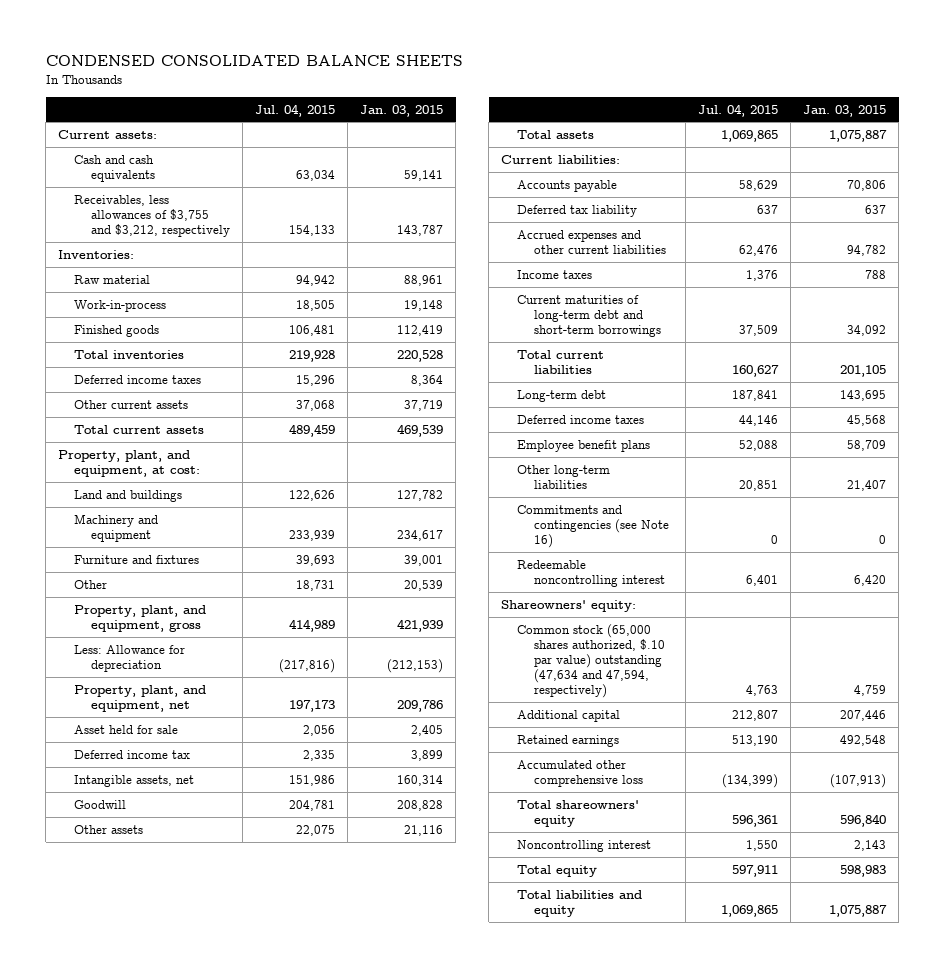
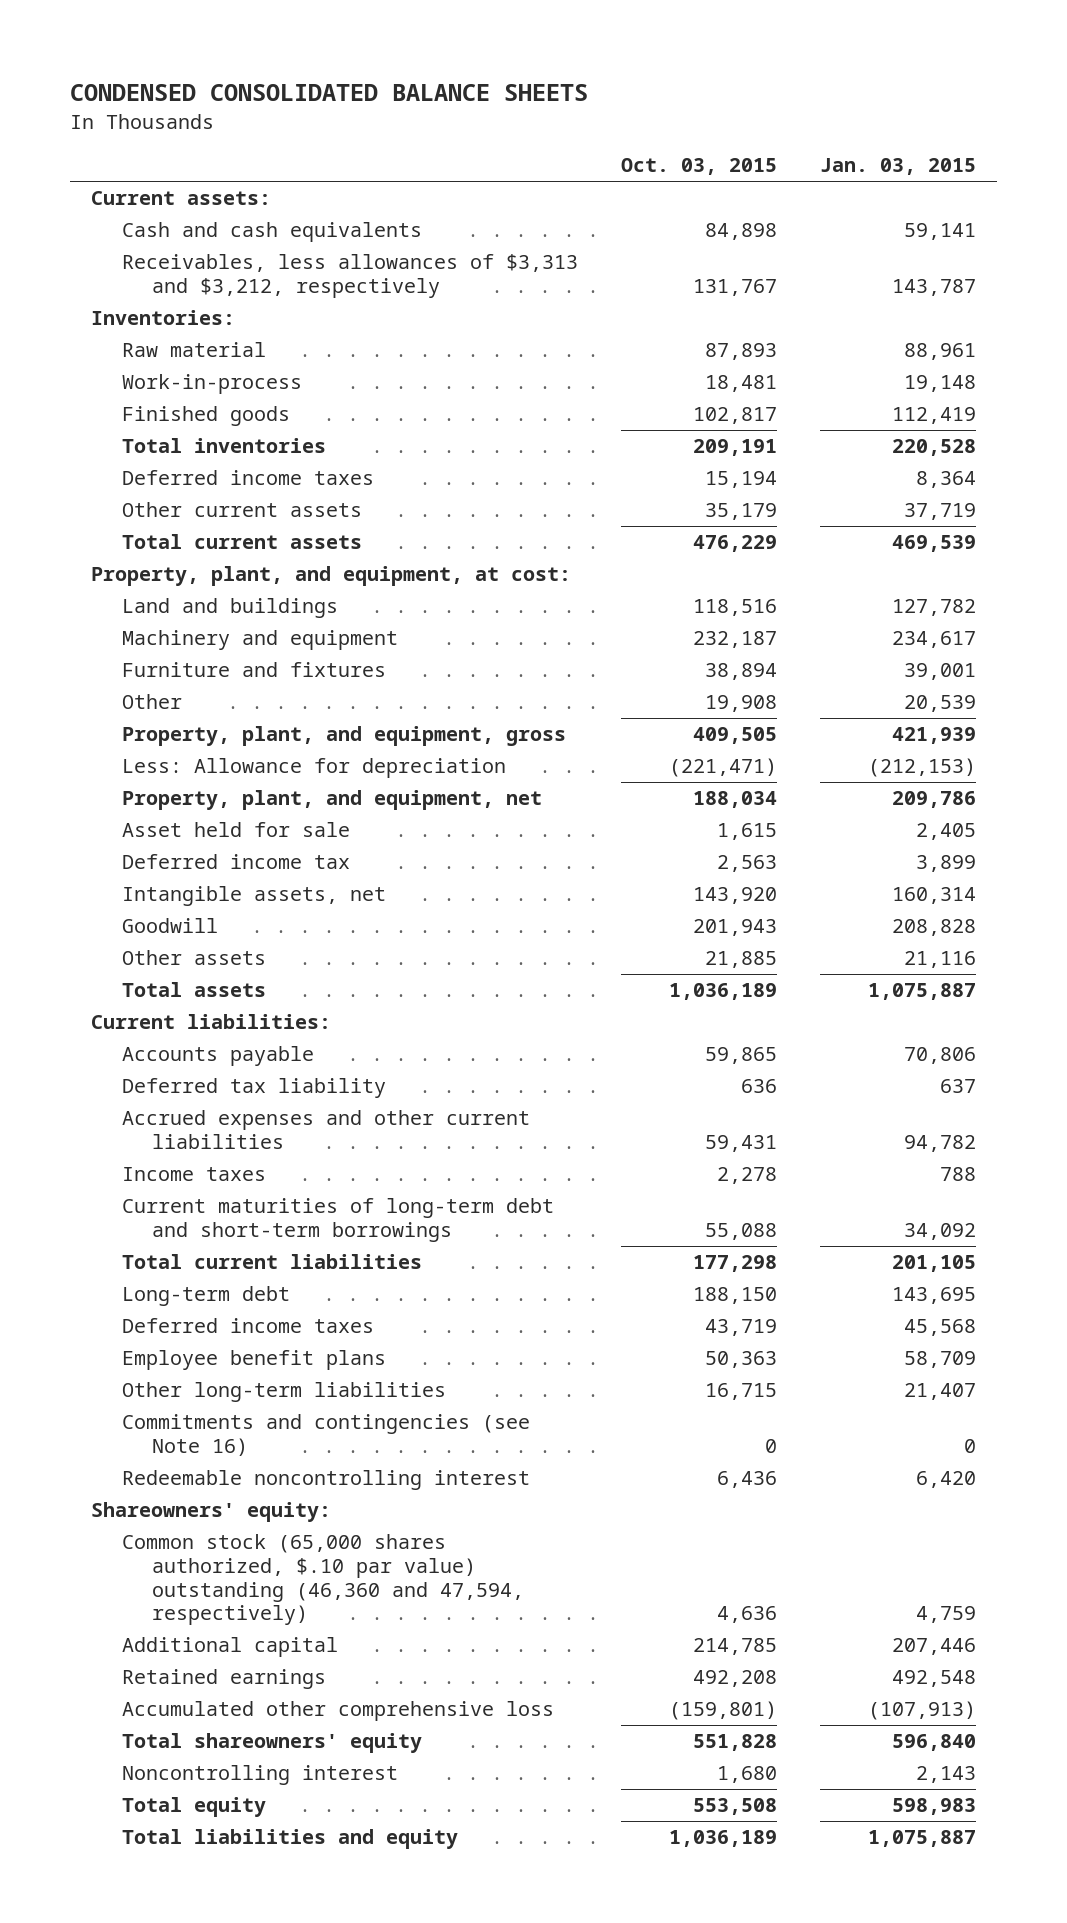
[254,103,335,117] Jul. 04, 2015 -> none
none -> [620,158,777,176] Oct. 03, 2015
[74,194,230,238] Receivables, less allowances of $3,755 and $3,212, respectively -> [121,254,578,299] Receivables, less allowances of $3,313 and $3,212, respectively
[517,623,665,699] Common stock (65,000 shares authorized, $.10 par value) outstanding (47,634 and 47,594, respectively) -> [121,1534,524,1626] Common stock (65,000 shares authorized, $.10 par value) outstanding (46,360 and 47,594, respectively)

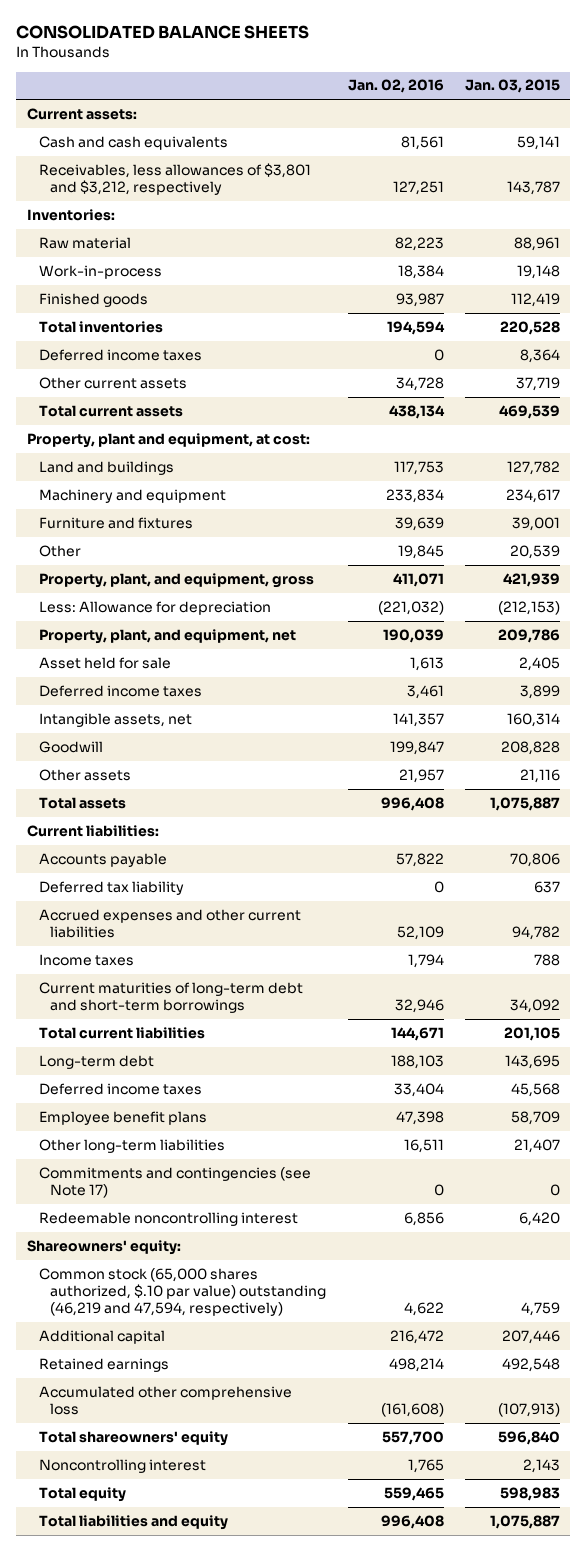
[69,84,588,102] CONDENSED CONSOLIDATED BALANCE SHEETS -> [16,25,310,40] CONSOLIDATED BALANCE SHEETS
[620,158,777,176] Oct. 03, 2015 -> none
none -> [347,79,444,94] Jan. 02, 2016
[121,254,578,299] Receivables, less allowances of $3,313 and $3,212, respectively -> [38,162,311,196] Receivables, less allowances of $3,801 and $3,212, respectively
[91,566,572,587] Property, plant, and equipment, at cost: -> [26,432,310,448] Property, plant and equipment, at cost:
[121,854,350,870] Deferred income tax -> [38,684,202,697] Deferred income taxes
[121,1414,530,1457] Commitments and contingencies (see Note 16) -> [38,1166,311,1199] Commitments and contingencies (see Note 17)
[121,1534,524,1626] Common stock (65,000 shares authorized, $.10 par value) outstanding (46,360 and 47,594, respectively) -> [38,1267,327,1317] Common stock (65,000 shares authorized, $.10 par value) outstanding (46,219 and 47,594, respectively)

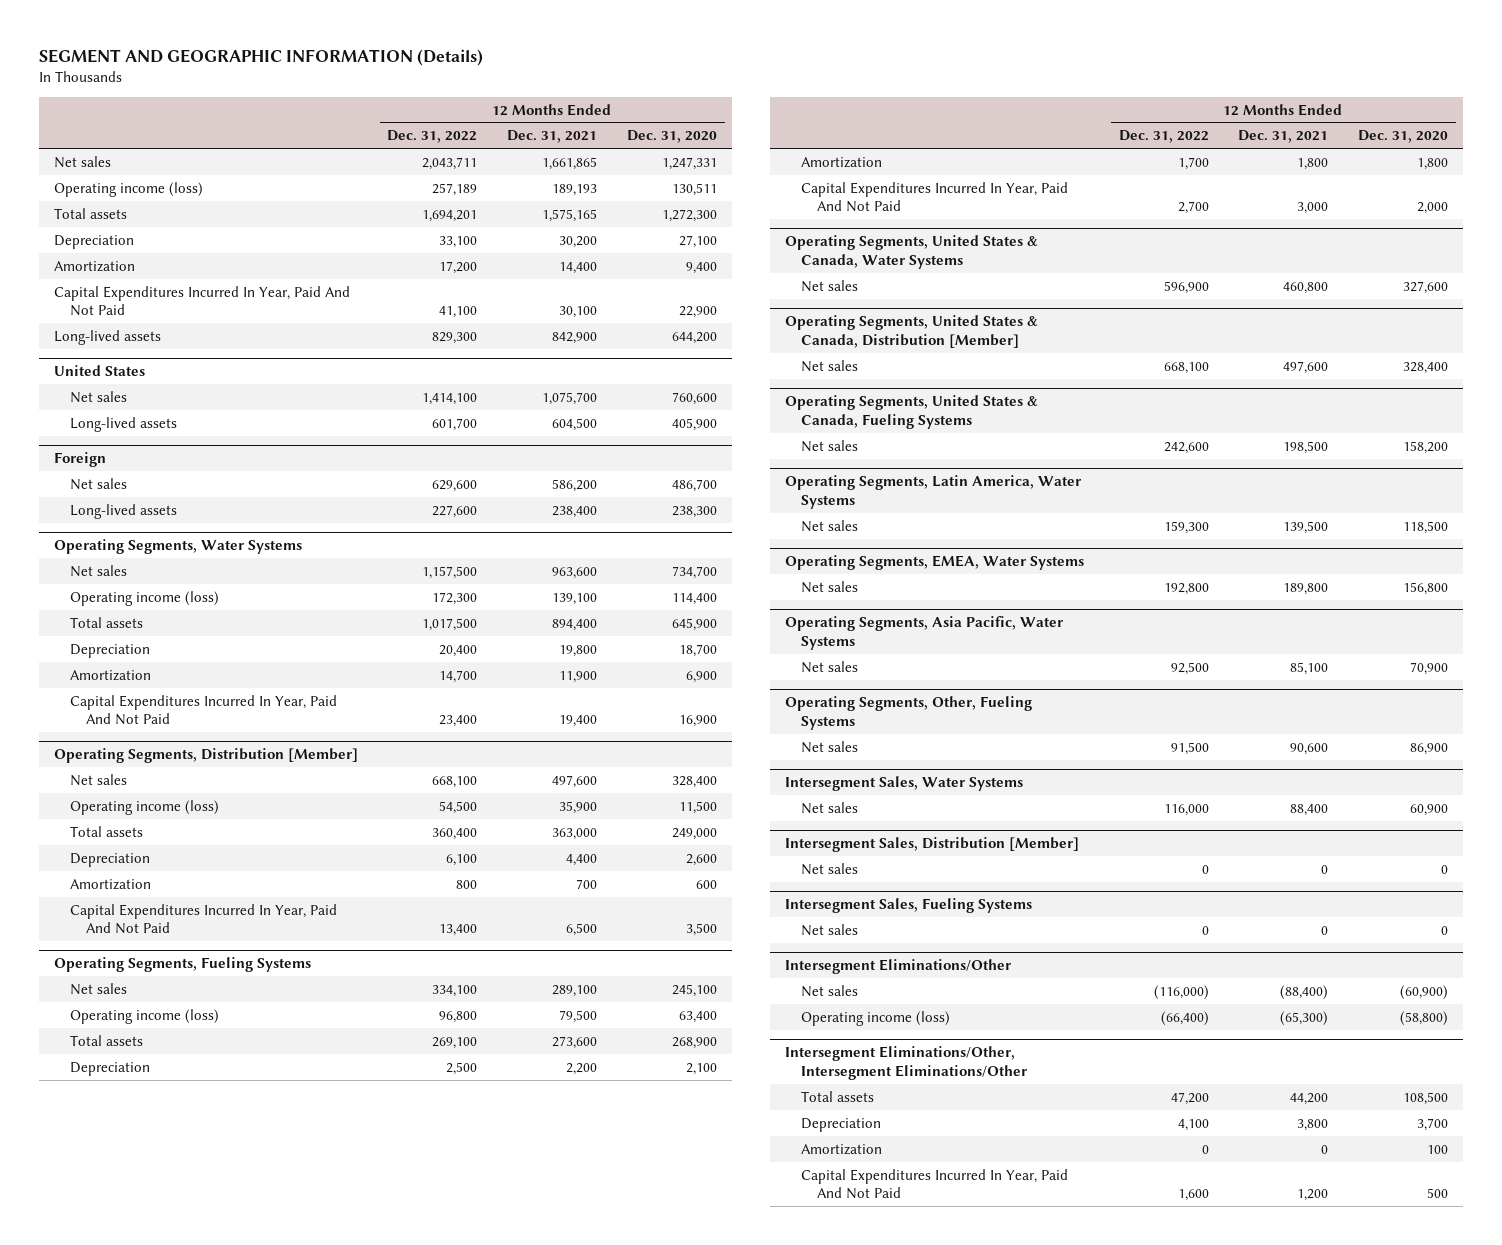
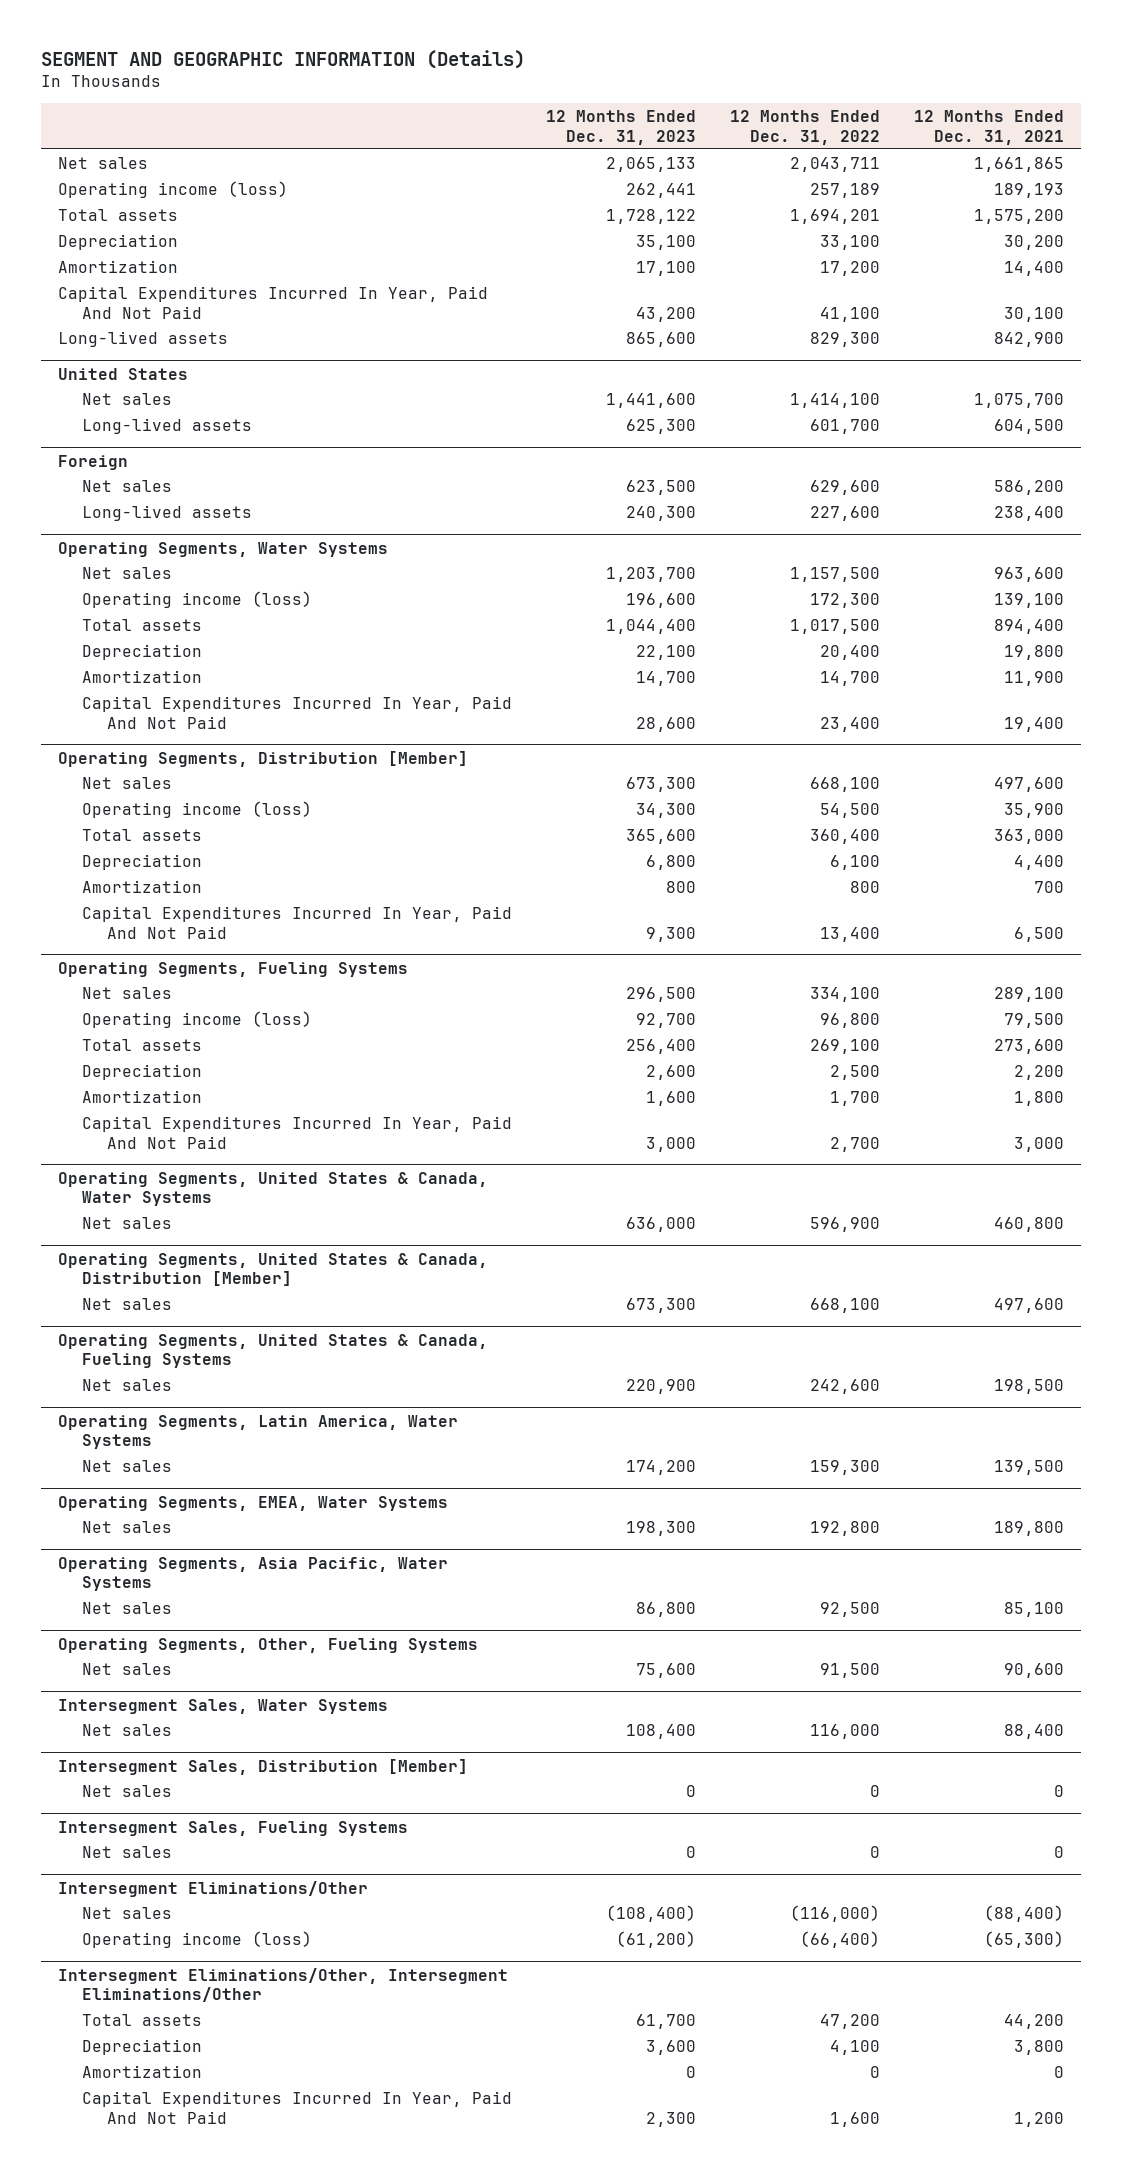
[627,130,718,144] Dec. 31, 2020 -> none
none -> [546,109,697,145] 12 Months Ended Dec. 31, 2023
[542,208,598,222] 1,575,165 -> [974,208,1065,224] 1,575,200

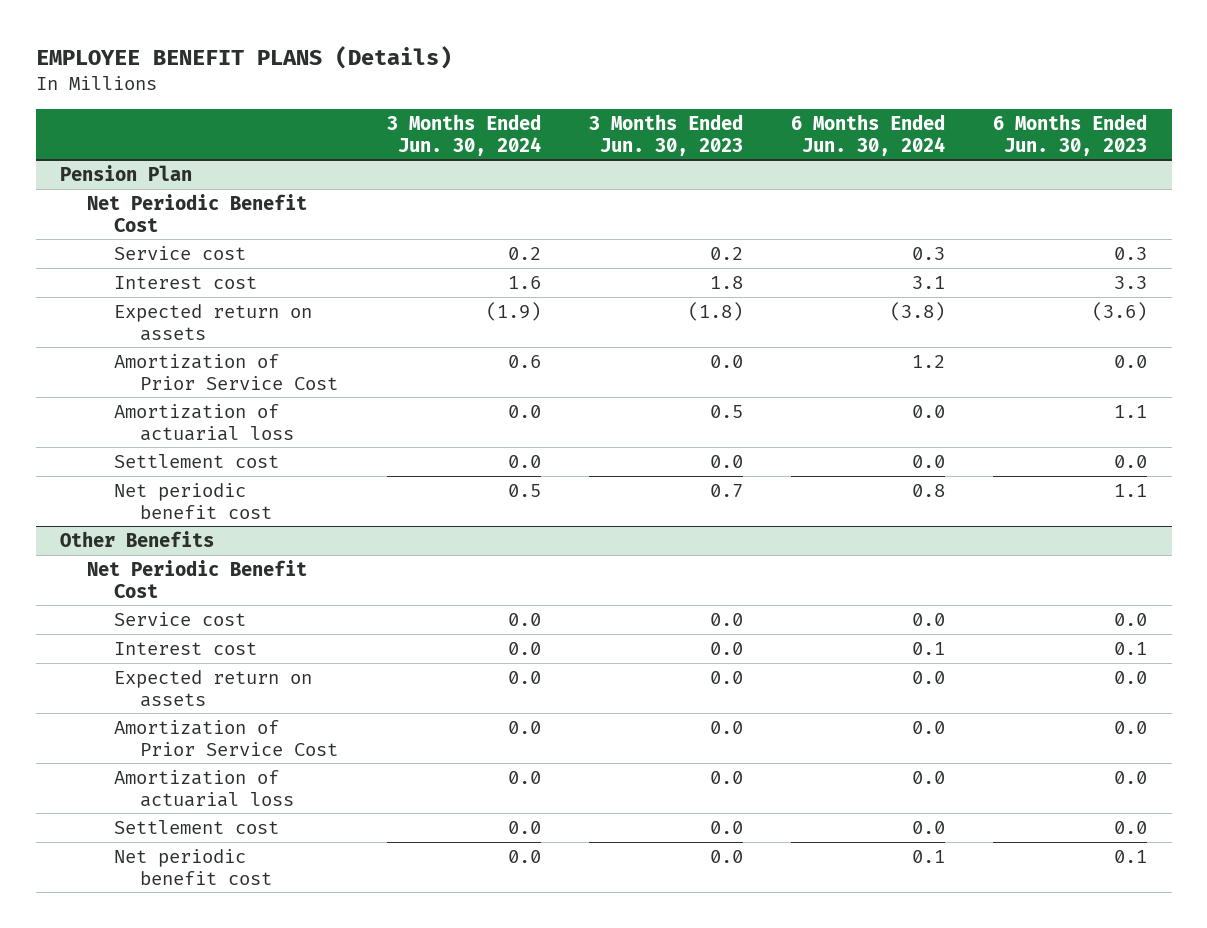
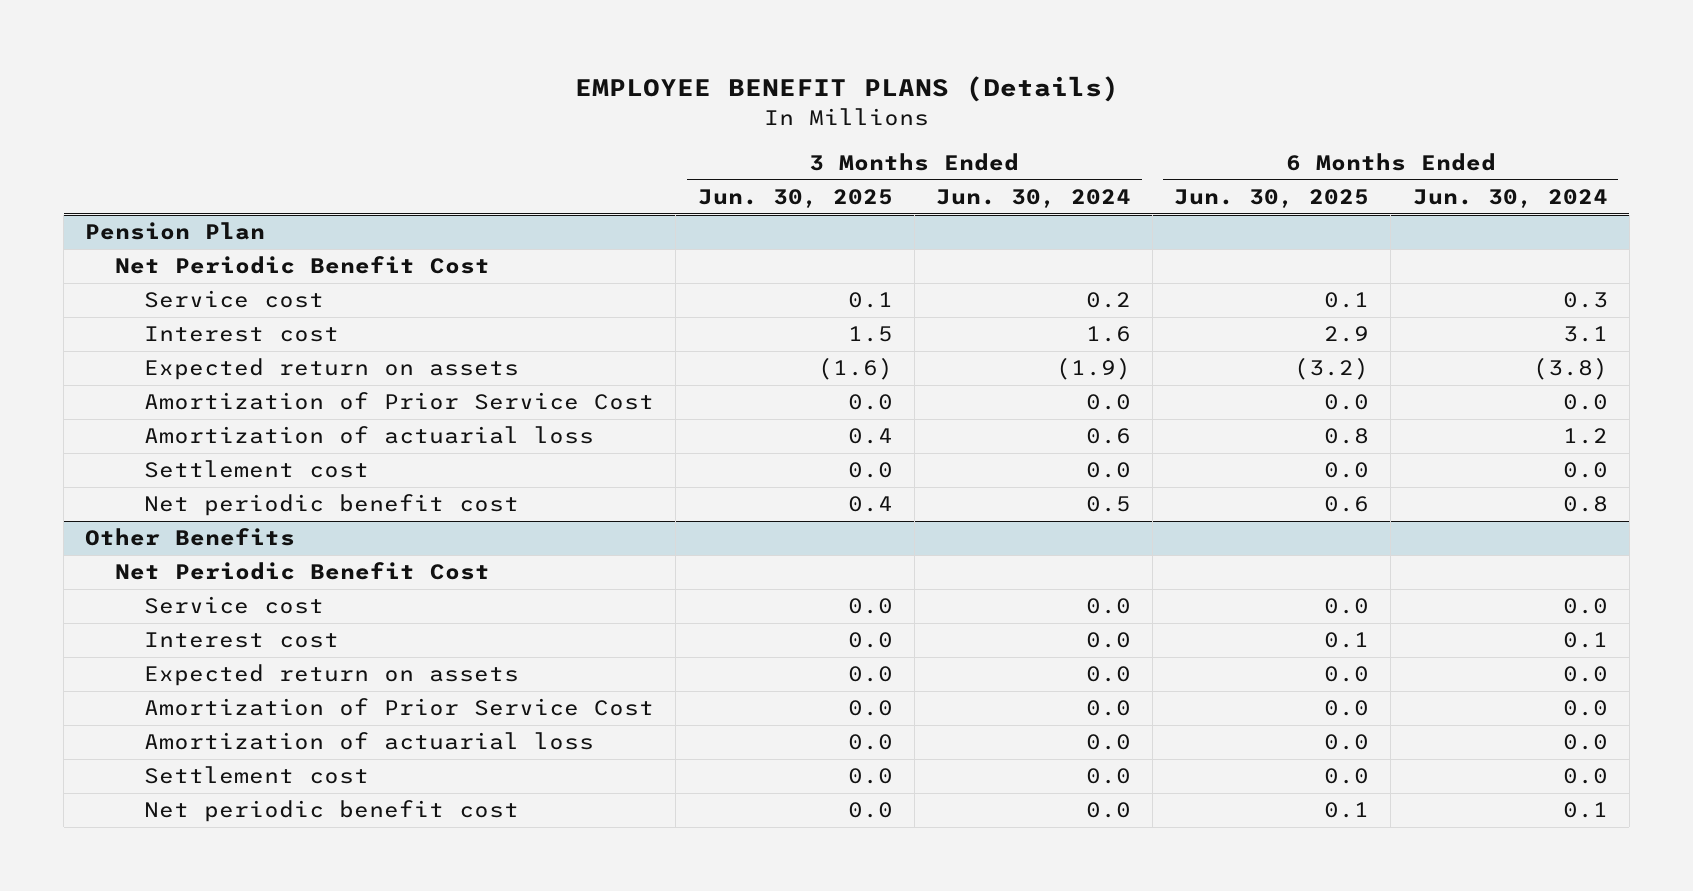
[588,113,743,156] 3 Months Ended Jun. 30, 2023 -> none
[993,113,1148,156] 6 Months Ended Jun. 30, 2023 -> none
none -> [697,189,893,209] Jun. 30, 2025
none -> [1174,189,1370,209] Jun. 30, 2025
[507,354,541,368] 0.6 -> [1085,394,1131,411] 0.0
[912,354,946,368] 1.2 -> [1562,394,1608,411] 0.0
[507,404,541,418] 0.0 -> [1085,428,1131,445] 0.6
[912,404,946,418] 0.0 -> [1562,428,1608,445] 1.2

